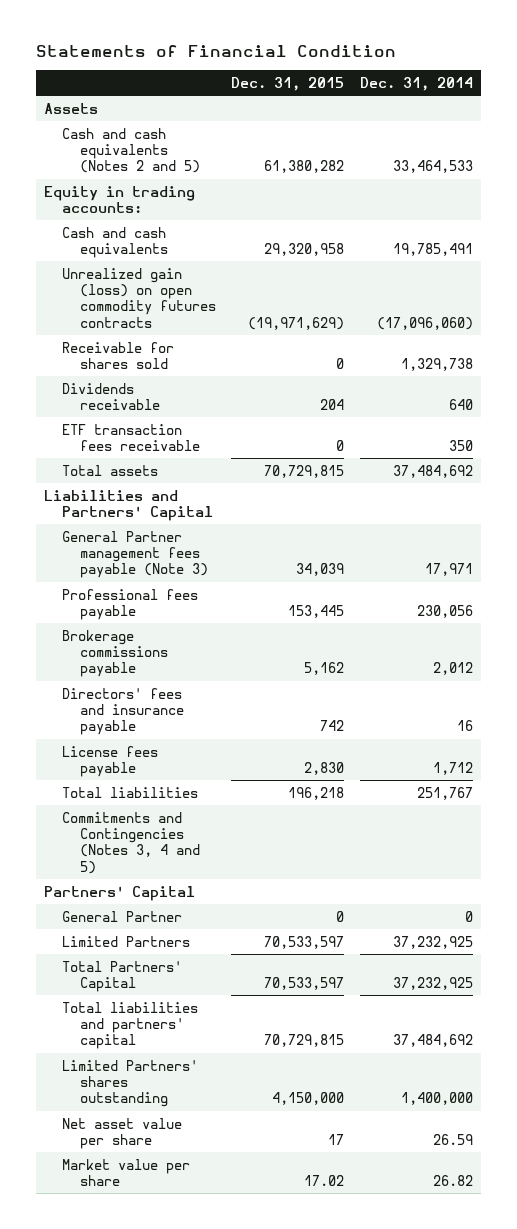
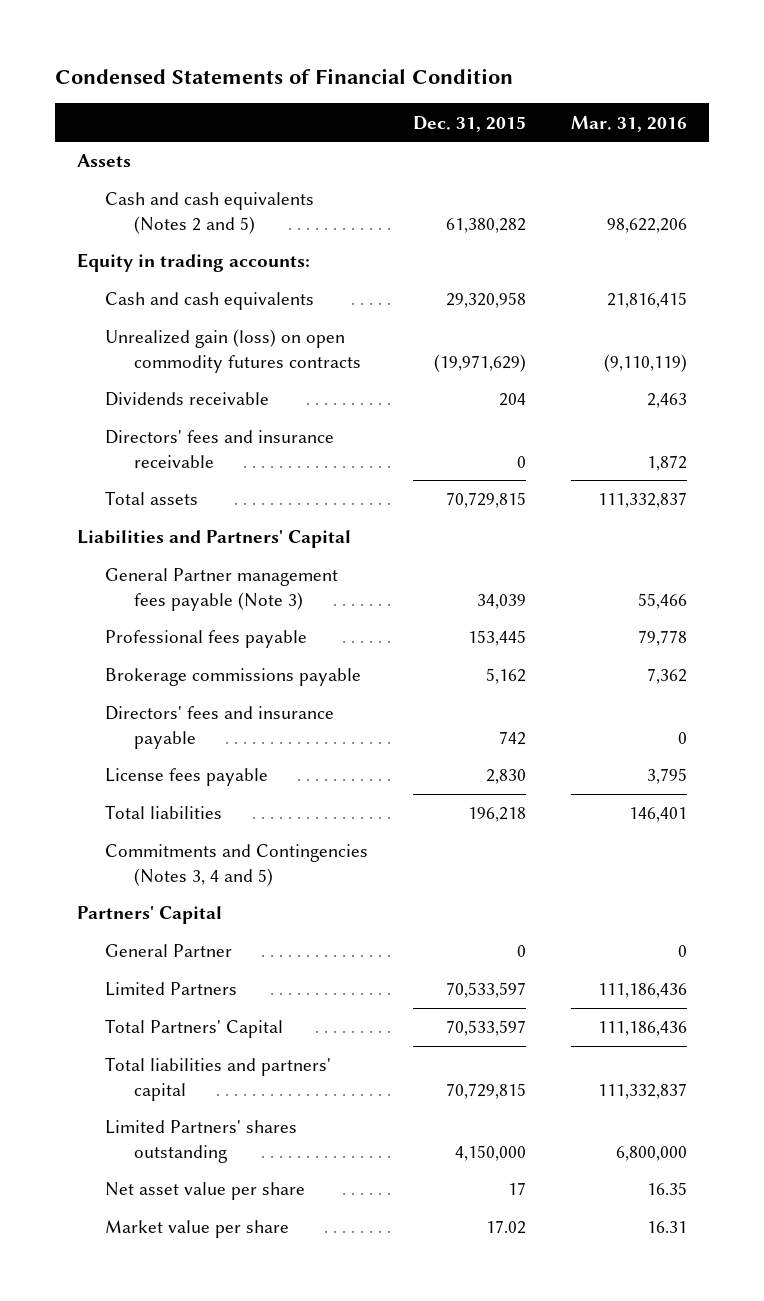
[36,44,397,57] Statements of Financial Condition -> [54,68,513,85] Condensed Statements of Financial Condition
[359,76,473,91] Dec. 31, 2014 -> none
none -> [570,115,687,132] Mar. 31, 2016
[61,341,174,369] Receivable for shares sold -> none
[61,423,201,451] ETF transaction fees receivable -> none
none -> [105,430,335,468] Directors' fees and insurance receivable

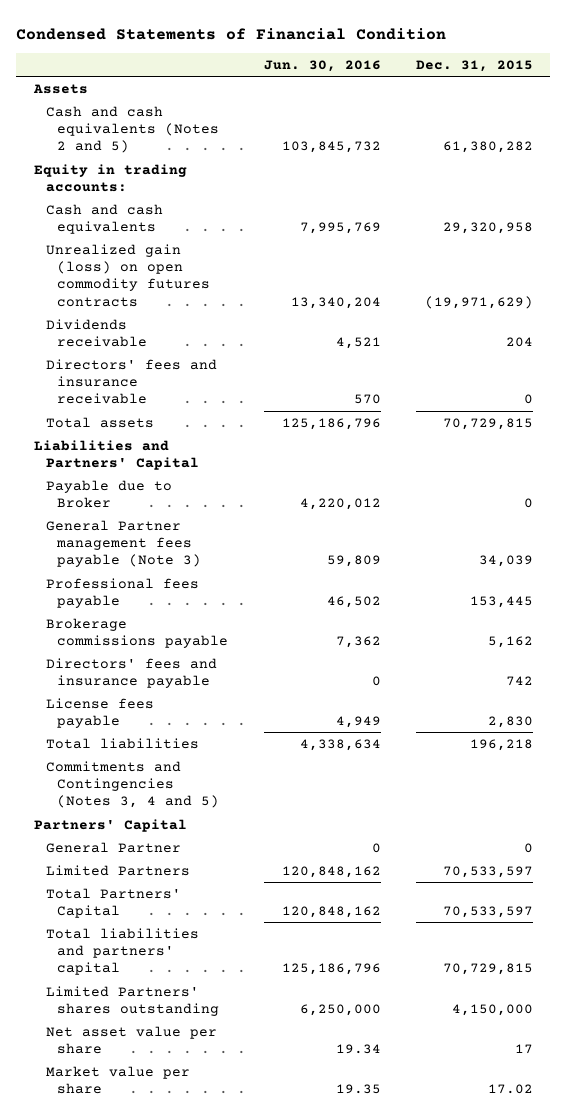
[570,115,687,132] Mar. 31, 2016 -> none
none -> [263,59,381,72] Jun. 30, 2016
none -> [45,479,172,509] Payable due to Broker

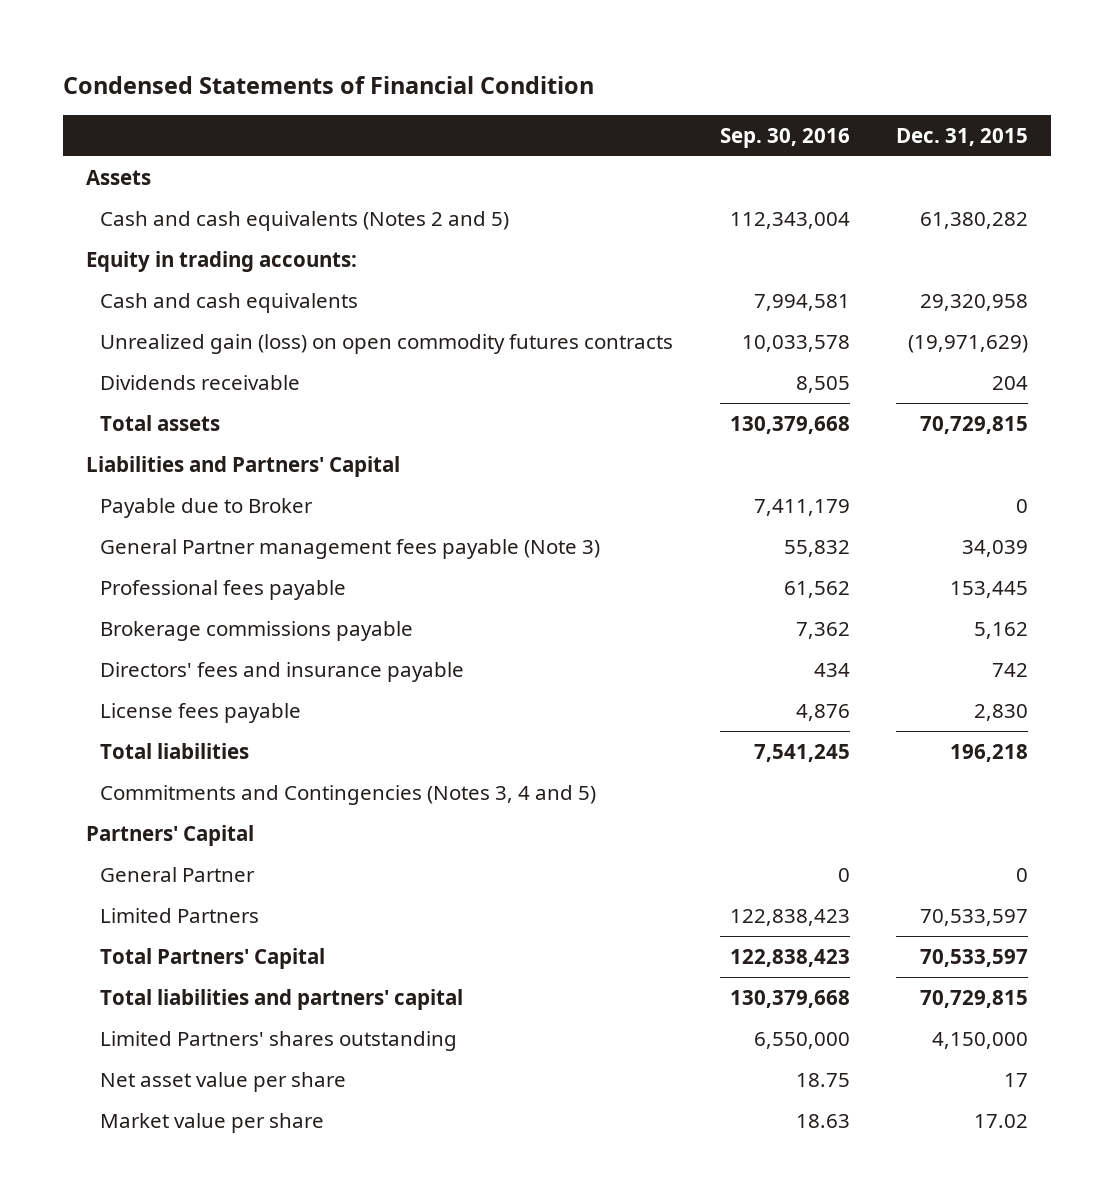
[263,59,381,72] Jun. 30, 2016 -> none
none -> [719,127,850,148] Sep. 30, 2016
[45,358,217,405] Directors' fees and insurance receivable -> none

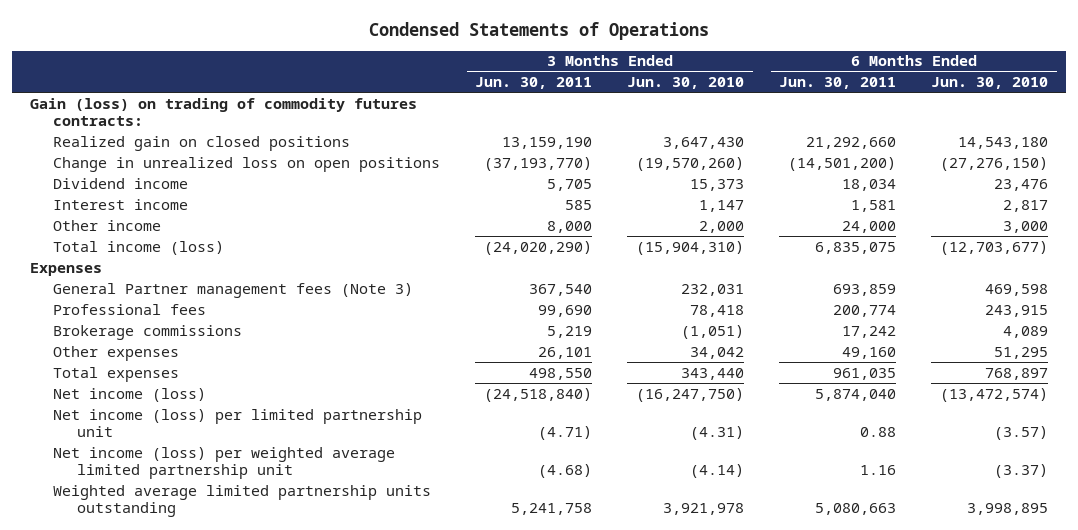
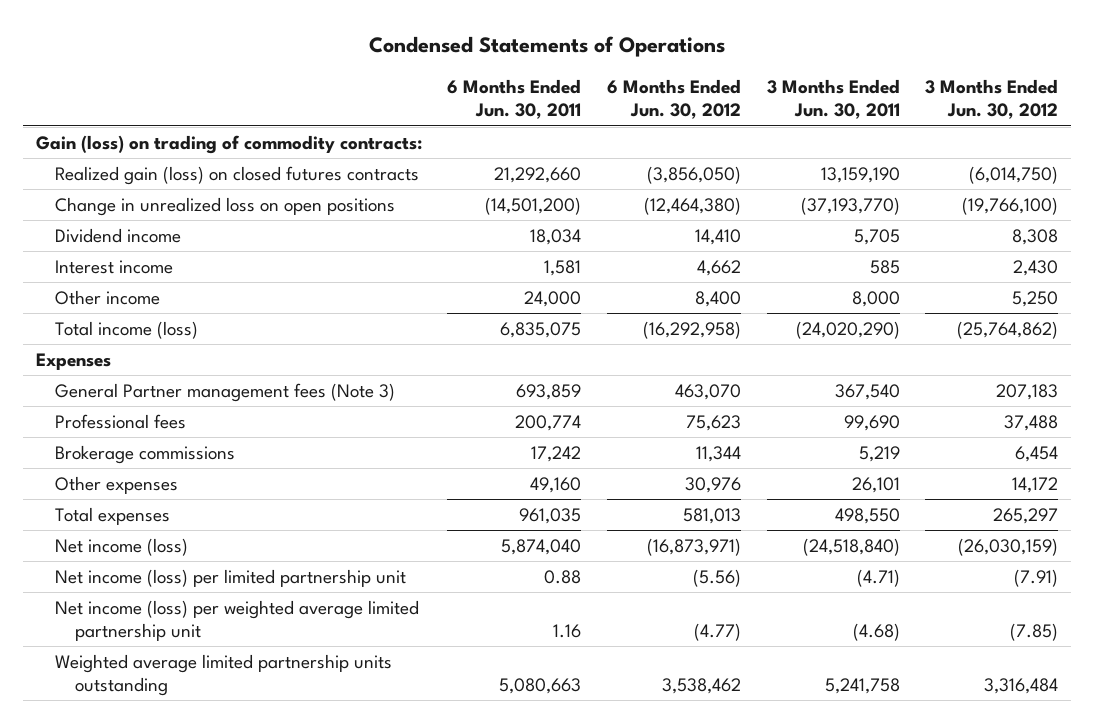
[627,77,745,90] Jun. 30, 2010 -> none
[931,77,1049,90] Jun. 30, 2010 -> none
none -> [607,79,742,120] 6 Months Ended Jun. 30, 2012
none -> [925,79,1059,120] 3 Months Ended Jun. 30, 2012
[29,97,417,127] Gain (loss) on trading of commodity futures contracts: -> [35,134,422,154] Gain (loss) on trading of commodity contracts:
[53,135,351,151] Realized gain on closed positions -> [55,165,420,185] Realized gain (loss) on closed futures contracts

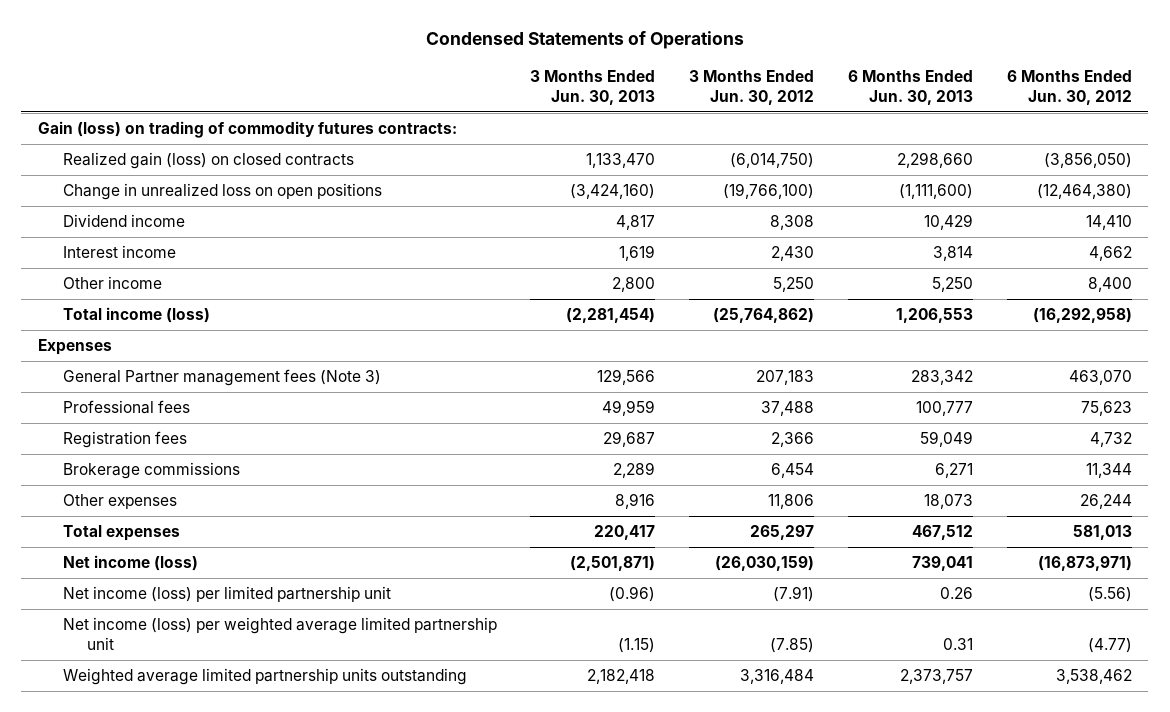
[447,79,582,120] 6 Months Ended Jun. 30, 2011 -> none
[766,79,900,120] 3 Months Ended Jun. 30, 2011 -> none
none -> [530,69,656,105] 3 Months Ended Jun. 30, 2013
none -> [847,69,973,105] 6 Months Ended Jun. 30, 2013
[35,134,422,154] Gain (loss) on trading of commodity contracts: -> [38,121,458,139] Gain (loss) on trading of commodity futures contracts:
[55,165,420,185] Realized gain (loss) on closed futures contracts -> [62,152,354,170] Realized gain (loss) on closed contracts
none -> [62,431,187,449] Registration fees
[685,476,742,493] 30,976 -> [1079,494,1132,510] 26,244
[1012,476,1059,493] 14,172 -> [768,494,815,510] 11,806

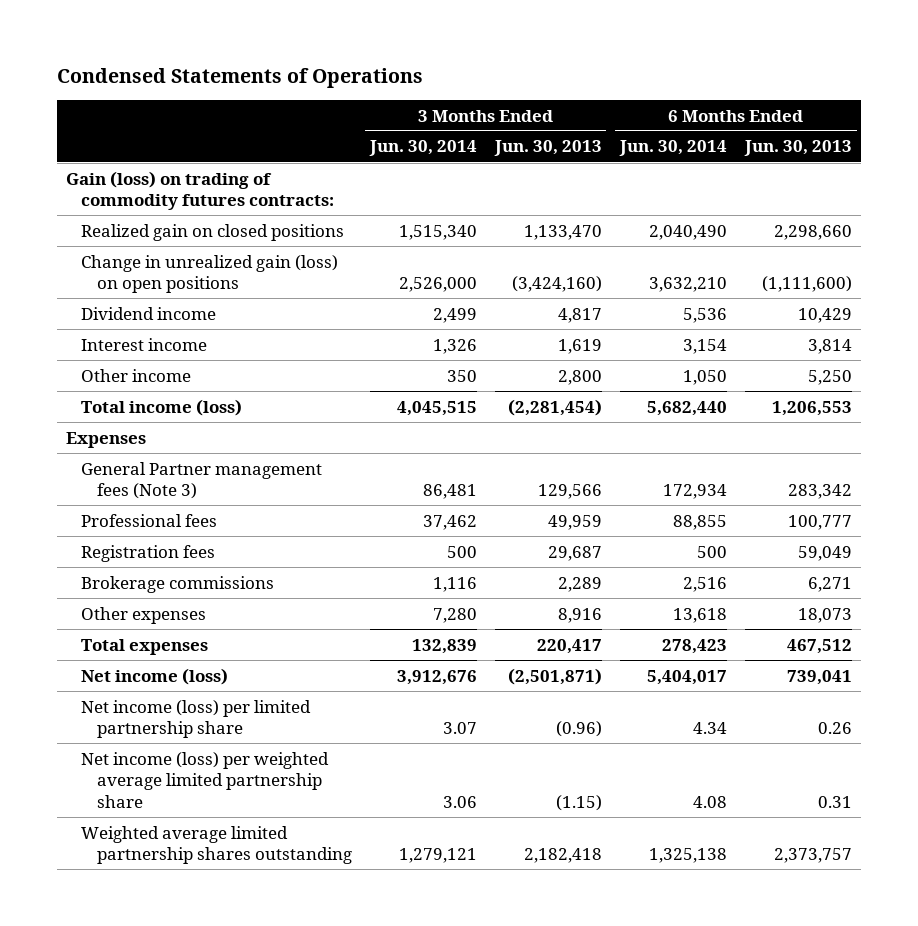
[689,69,815,105] 3 Months Ended Jun. 30, 2012 -> none
[1006,69,1132,105] 6 Months Ended Jun. 30, 2012 -> none
none -> [368,140,477,157] Jun. 30, 2014
none -> [618,140,727,157] Jun. 30, 2014
[62,152,354,170] Realized gain (loss) on closed contracts -> [81,223,345,241] Realized gain on closed positions
[62,183,382,201] Change in unrealized loss on open positions -> [81,254,339,294] Change in unrealized gain (loss) on open positions
[62,586,391,603] Net income (loss) per limited partnership unit -> [81,699,312,739] Net income (loss) per limited partnership share
[62,617,497,651] Net income (loss) per weighted average limited partnership unit -> [81,751,330,808] Net income (loss) per weighted average limited partnership share
[62,668,467,686] Weighted average limited partnership units outstanding -> [81,825,352,865] Weighted average limited partnership shares outstanding

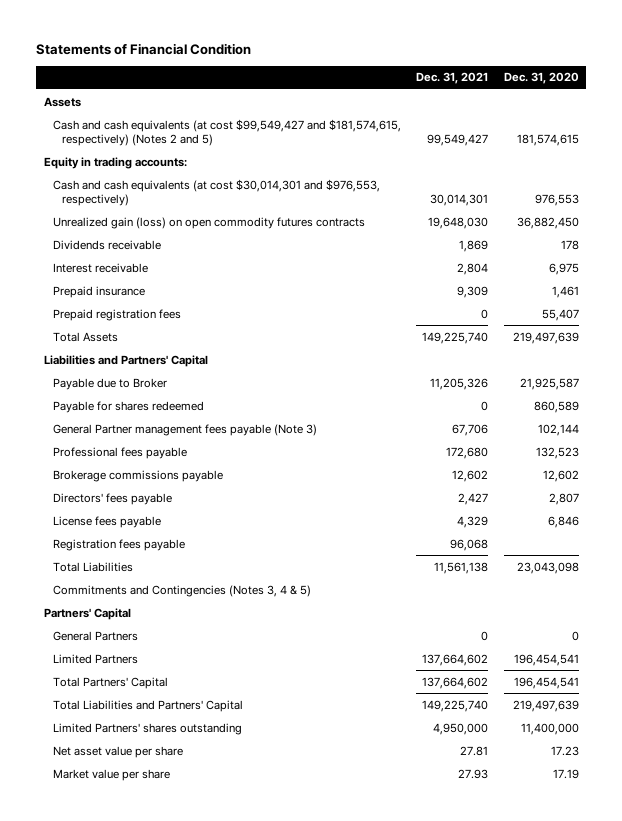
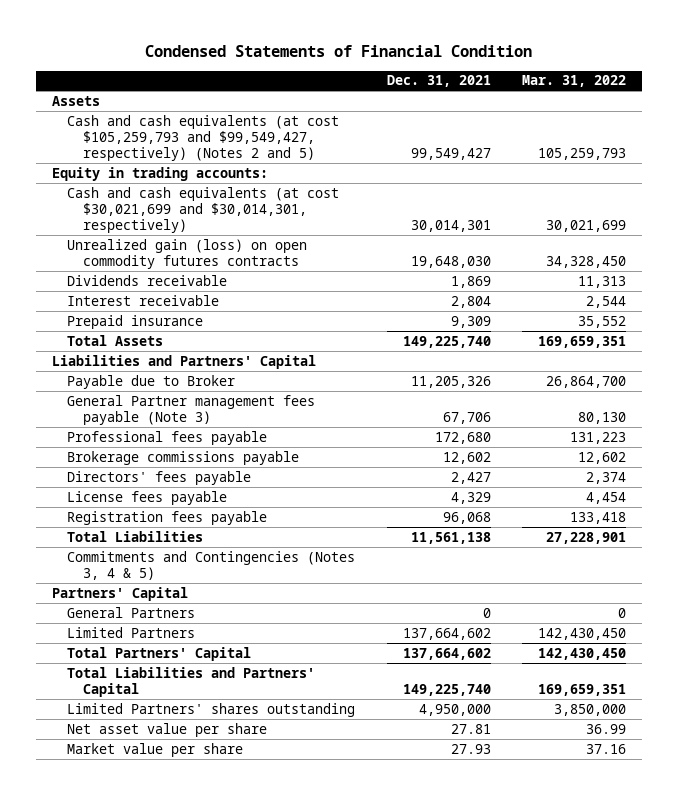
[35,43,251,56] Statements of Financial Condition -> [144,45,532,58] Condensed Statements of Financial Condition
[503,72,579,85] Dec. 31, 2020 -> none
none -> [522,75,627,88] Mar. 31, 2022
[52,118,401,146] Cash and cash equivalents (at cost $99,549,427 and $181,574,615, respectively) (Notes 2 and 5) -> [67,114,340,162] Cash and cash equivalents (at cost $105,259,793 and $99,549,427, respectively) (Notes 2 and 5)
[52,178,380,206] Cash and cash equivalents (at cost $30,014,301 and $976,553, respectively) -> [67,186,340,234] Cash and cash equivalents (at cost $30,021,699 and $30,014,301, respectively)
[52,308,181,321] Prepaid registration fees -> none
[52,400,204,413] Payable for shares redeemed -> none

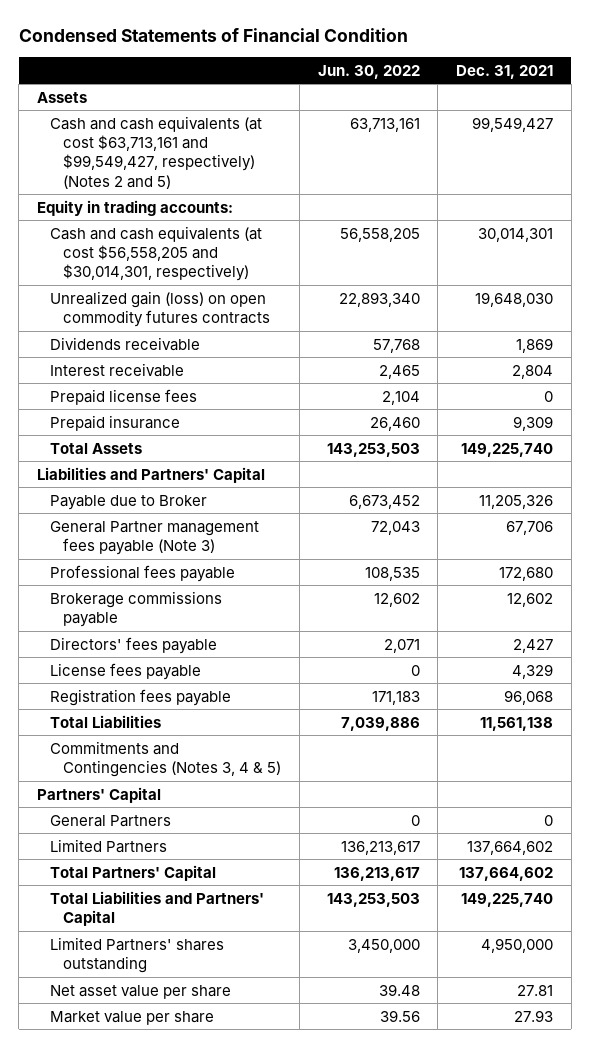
[522,75,627,88] Mar. 31, 2022 -> none
none -> [317,64,420,79] Jun. 30, 2022
[67,114,340,162] Cash and cash equivalents (at cost $105,259,793 and $99,549,427, respectively) (Notes 2 and 5) -> [50,115,263,189] Cash and cash equivalents (at cost $63,713,161 and $99,549,427, respectively) (Notes 2 and 5)
[67,186,340,234] Cash and cash equivalents (at cost $30,021,699 and $30,014,301, respectively) -> [50,225,263,282] Cash and cash equivalents (at cost $56,558,205 and $30,014,301, respectively)
none -> [50,388,198,405] Prepaid license fees

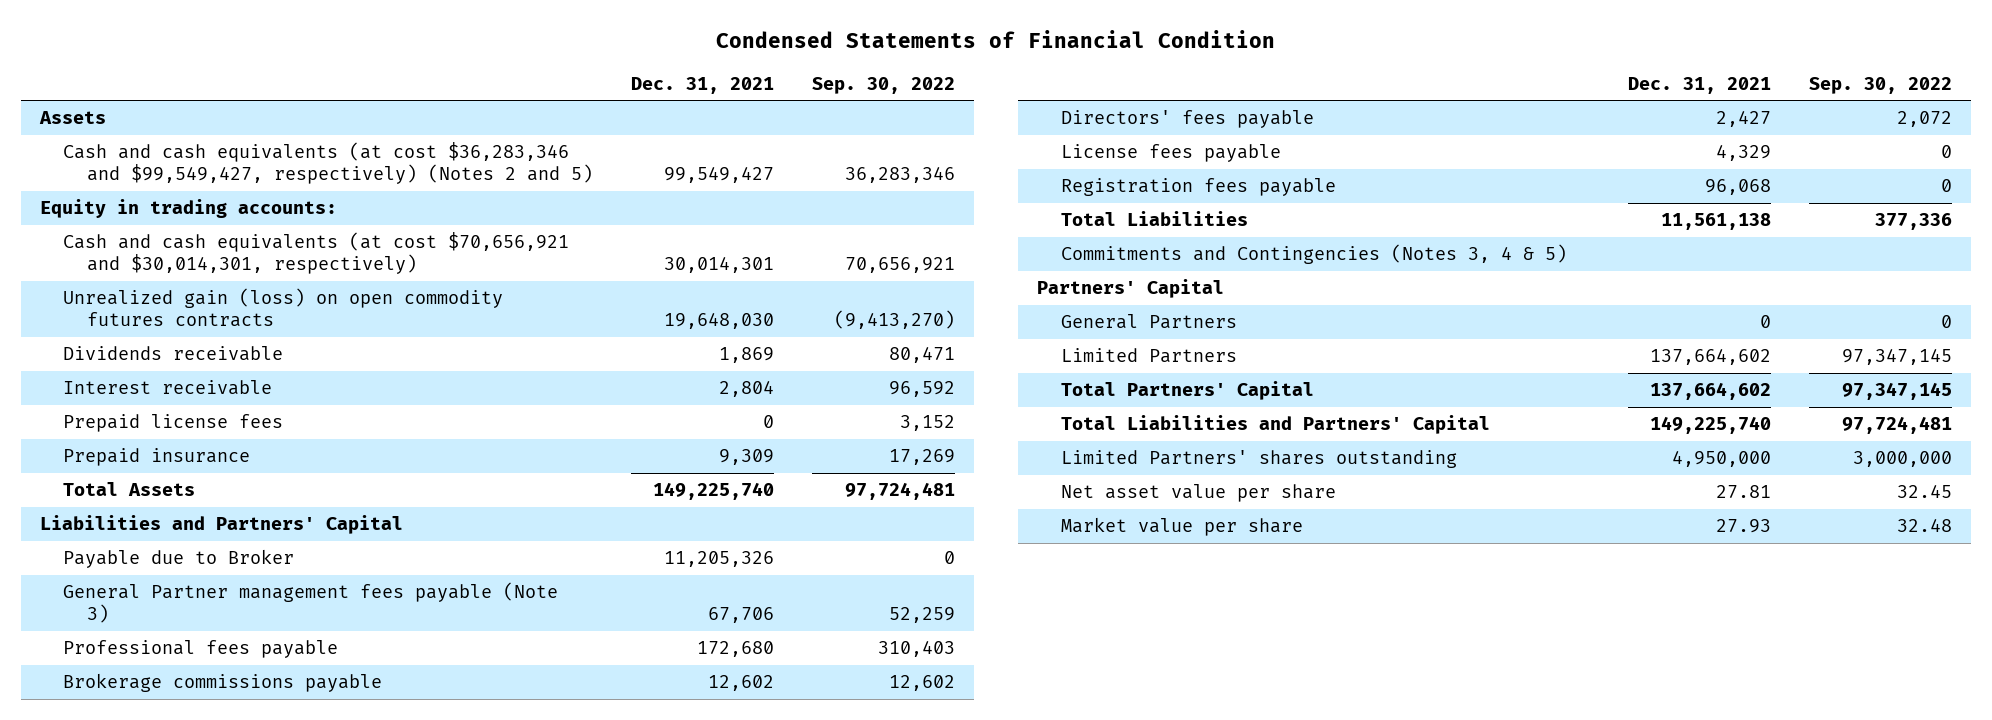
[317,64,420,79] Jun. 30, 2022 -> none
none -> [811,76,955,94] Sep. 30, 2022
[50,115,263,189] Cash and cash equivalents (at cost $63,713,161 and $99,549,427, respectively) (Notes 2 and 5) -> [63,142,593,185] Cash and cash equivalents (at cost $36,283,346 and $99,549,427, respectively) (Notes 2 and 5)
[50,225,263,282] Cash and cash equivalents (at cost $56,558,205 and $30,014,301, respectively) -> [63,232,570,275] Cash and cash equivalents (at cost $70,656,921 and $30,014,301, respectively)

